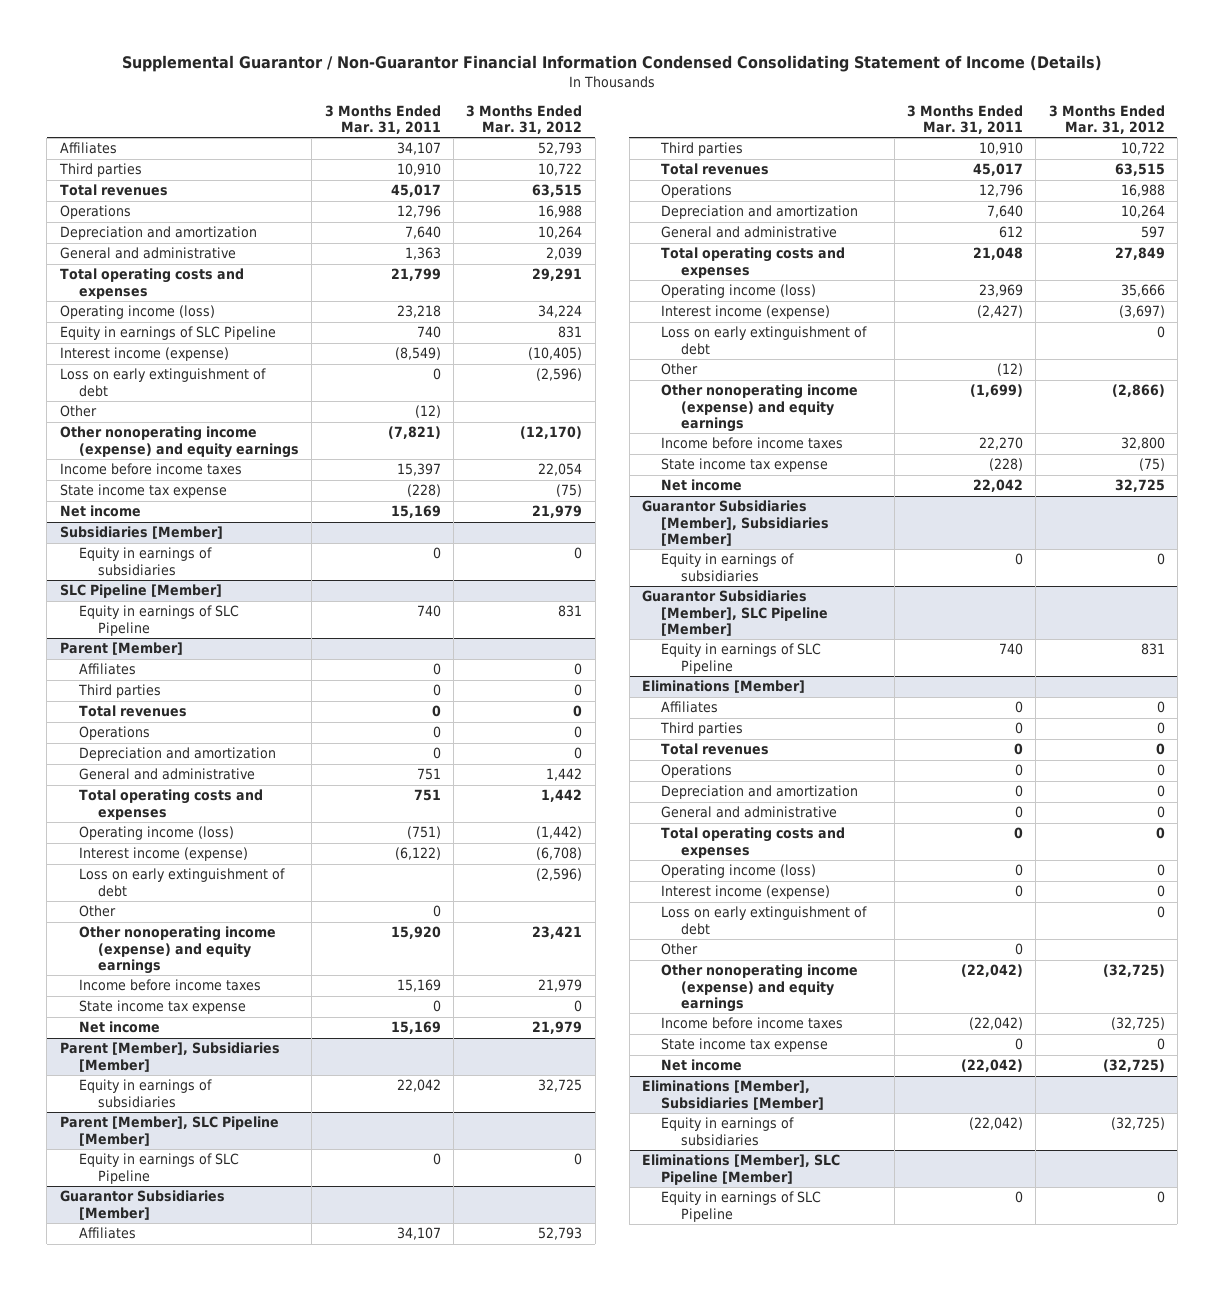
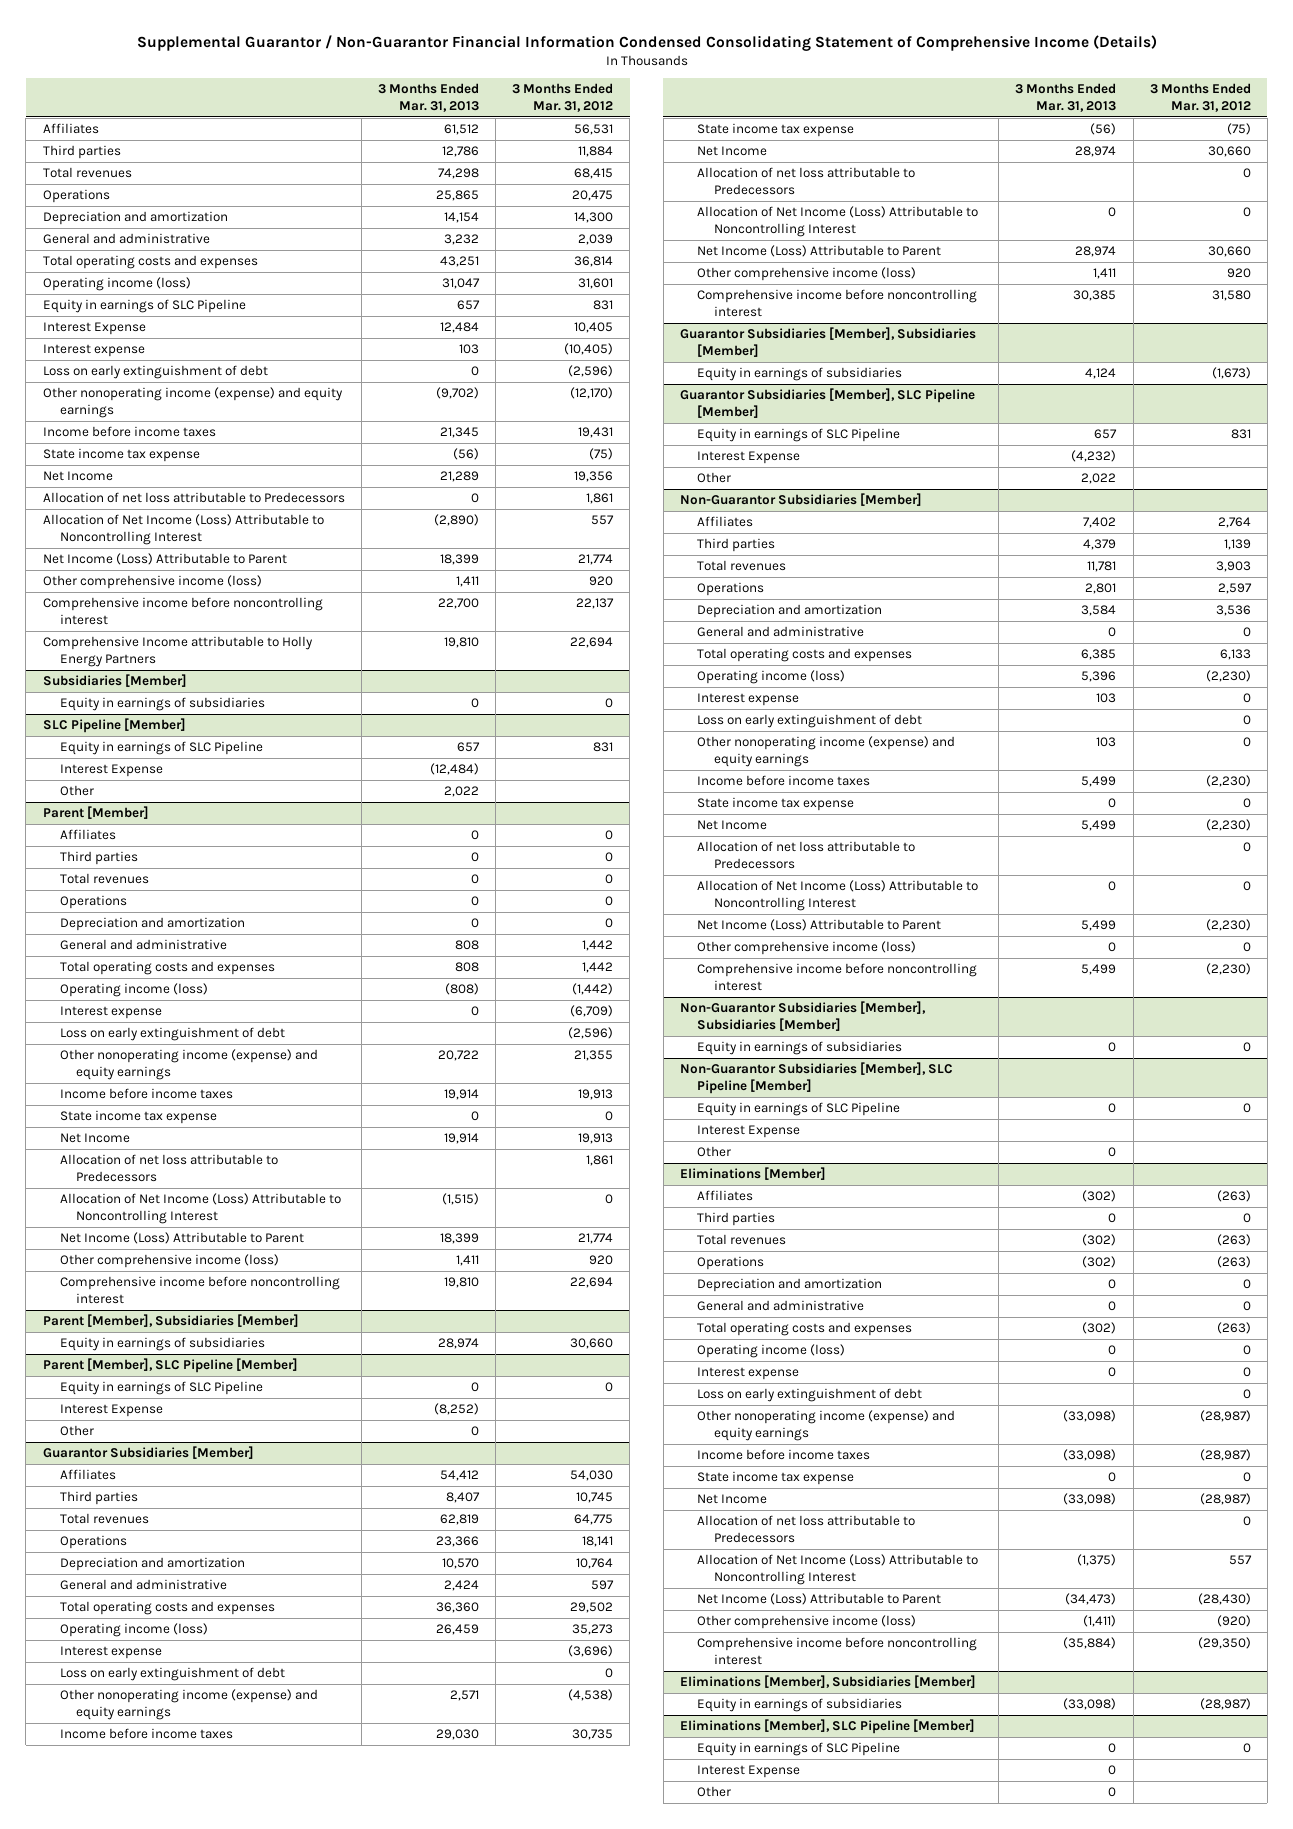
[122,55,1103,73] Supplemental Guarantor / Non-Guarantor Financial Information Condensed Consolidating Statement of Income (Details) -> [136,34,1157,51] Supplemental Guarantor / Non-Guarantor Financial Information Condensed Consolidating Statement of Comprehensive Income (Details)
[324,104,441,135] 3 Months Ended Mar. 31, 2011 -> none
none -> [377,83,479,113] 3 Months Ended Mar. 31, 2013
[538,142,583,156] 52,793 -> [574,124,614,136] 56,531
[538,163,583,177] 10,722 -> [578,146,614,158] 11,884
[532,184,583,198] 63,515 -> [574,168,614,180] 68,415
[538,205,583,219] 16,988 -> [572,190,614,202] 20,475
[538,226,583,240] 10,264 -> [574,212,614,224] 14,300
[532,268,583,282] 29,291 -> [574,256,614,268] 36,814
[538,305,583,319] 34,224 -> [578,278,614,290] 31,601
none -> [42,322,146,336] Interest Expense
[59,347,229,362] Interest income (expense) -> [42,344,145,358] Interest expense
[59,405,97,418] Other -> none
[538,463,583,477] 22,054 -> [578,427,614,439] 19,431
none -> [42,471,113,482] Net Income
none -> [42,492,345,504] Allocation of net loss attributable to Predecessors
none -> [42,514,324,546] Allocation of Net Income (Loss) Attributable to Noncontrolling Interest
[59,505,141,518] Net income -> [42,553,287,566] Net Income (Loss) Attributable to Parent
[532,505,583,519] 21,979 -> [578,554,614,566] 21,774
none -> [42,575,262,590] Other comprehensive income (loss)
none -> [42,597,323,626] Comprehensive income before noncontrolling interest
none -> [42,636,313,668] Comprehensive Income attributable to Holly Energy Partners
none -> [59,764,163,778] Interest Expense
none -> [59,785,94,797] Other
[79,847,249,862] Interest income (expense) -> [59,1006,162,1020] Interest expense
[536,847,583,861] (6,708) -> [570,1005,614,1018] (6,709)
[79,905,117,918] Other -> none
[532,926,583,940] 23,421 -> [574,1050,614,1062] 21,355
[538,979,583,993] 21,979 -> [578,1089,614,1101] 19,913
none -> [59,1133,130,1144] Net Income
none -> [59,1154,278,1183] Allocation of net loss attributable to Predecessors
none -> [59,1193,341,1225] Allocation of Net Income (Loss) Attributable to Noncontrolling Interest
[79,1021,161,1034] Net income -> [59,1232,304,1245] Net Income (Loss) Attributable to Parent
[532,1021,583,1035] 21,979 -> [578,1233,614,1245] 21,774
none -> [59,1254,279,1269] Other comprehensive income (loss)
none -> [59,1276,340,1305] Comprehensive income before noncontrolling interest
[538,1079,583,1093] 32,725 -> [570,1338,614,1350] 30,660
none -> [59,1404,163,1418] Interest Expense
none -> [59,1425,94,1437] Other
[538,1227,583,1241] 52,793 -> [570,1470,614,1482] 54,030
[1120,142,1165,156] 10,722 -> [576,1492,614,1504] 10,745
[1114,163,1165,177] 63,515 -> [574,1514,614,1526] 64,775
[1120,184,1165,198] 16,988 -> [582,1536,614,1548] 18,141
[1120,205,1165,219] 10,264 -> [576,1558,614,1570] 10,764
[1114,247,1165,261] 27,849 -> [570,1602,614,1614] 29,502
[1120,284,1165,298] 35,666 -> [572,1624,614,1636] 35,273
[661,305,831,320] Interest income (expense) -> [59,1646,162,1660] Interest expense
[1118,305,1165,319] (3,697) -> [568,1645,614,1658] (3,696)
[661,363,699,376] Other -> none
[1111,384,1165,398] (2,866) -> [568,1689,614,1702] (4,538)
[1120,437,1165,451] 32,800 -> [572,1729,614,1741] 30,735
none -> [696,146,767,157] Net Income
none -> [696,167,915,196] Allocation of net loss attributable to Predecessors
none -> [696,206,978,238] Allocation of Net Income (Loss) Attributable to Noncontrolling Interest
[661,479,743,492] Net income -> [696,245,941,258] Net Income (Loss) Attributable to Parent
[1114,479,1165,493] 32,725 -> [1207,246,1251,258] 30,660
none -> [696,267,916,282] Other comprehensive income (loss)
none -> [696,289,977,318] Comprehensive income before noncontrolling interest
[1156,553,1165,566] 0 -> [1211,367,1251,380] (1,673)
none -> [696,451,800,465] Interest Expense
none -> [696,472,731,484] Other
none -> [680,493,923,507] Non-Guarantor Subsidiaries [Member]
none -> [696,516,753,528] Affiliates
none -> [696,538,775,553] Third parties
none -> [696,560,786,572] Total revenues
none -> [696,582,764,597] Operations
none -> [696,604,882,619] Depreciation and amortization
none -> [696,626,864,638] General and administrative
none -> [696,648,912,663] Total operating costs and expenses
none -> [696,670,845,685] Operating income (loss)
none -> [696,693,799,707] Interest expense
none -> [696,714,922,729] Loss on early extinguishment of debt
none -> [696,736,955,768] Other nonoperating income (expense) and equity earnings
none -> [696,775,870,787] Income before income taxes
none -> [696,797,854,812] State income tax expense
none -> [696,820,767,831] Net Income
none -> [696,841,915,870] Allocation of net loss attributable to Predecessors
none -> [696,880,978,912] Allocation of Net Income (Loss) Attributable to Noncontrolling Interest
none -> [696,919,941,932] Net Income (Loss) Attributable to Parent
none -> [696,941,916,956] Other comprehensive income (loss)
none -> [696,963,977,992] Comprehensive income before noncontrolling interest
none -> [680,1001,927,1032] Non-Guarantor Subsidiaries [Member], Subsidiaries [Member]
none -> [696,1041,902,1056] Equity in earnings of subsidiaries
none -> [680,1062,954,1095] Non-Guarantor Subsidiaries [Member], SLC Pipeline [Member]
none -> [696,1102,900,1117] Equity in earnings of SLC Pipeline
none -> [696,1125,800,1139] Interest Expense
none -> [696,1146,731,1158] Other
[1156,701,1165,714] 0 -> [1216,1190,1251,1203] (263)
[1155,743,1165,756] 0 -> [1216,1234,1251,1247] (263)
[1156,764,1165,777] 0 -> [1216,1256,1251,1269] (263)
[1155,827,1165,840] 0 -> [1216,1322,1251,1335] (263)
[661,885,831,900] Interest income (expense) -> [696,1367,799,1381] Interest expense
[661,943,699,956] Other -> none
[1102,964,1165,978] (32,725) -> [1199,1410,1251,1423] (28,987)
[1110,1017,1165,1031] (32,725) -> [1199,1449,1251,1462] (28,987)
none -> [696,1494,767,1505] Net Income
none -> [696,1515,915,1544] Allocation of net loss attributable to Predecessors
none -> [696,1554,978,1586] Allocation of Net Income (Loss) Attributable to Noncontrolling Interest
[661,1059,743,1072] Net income -> [696,1593,941,1606] Net Income (Loss) Attributable to Parent
[1102,1059,1165,1073] (32,725) -> [1197,1593,1251,1606] (28,430)
none -> [696,1615,916,1630] Other comprehensive income (loss)
none -> [696,1637,977,1666] Comprehensive income before noncontrolling interest
[1110,1117,1165,1131] (32,725) -> [1199,1698,1251,1711] (28,987)
none -> [696,1765,800,1779] Interest Expense
none -> [696,1786,731,1798] Other

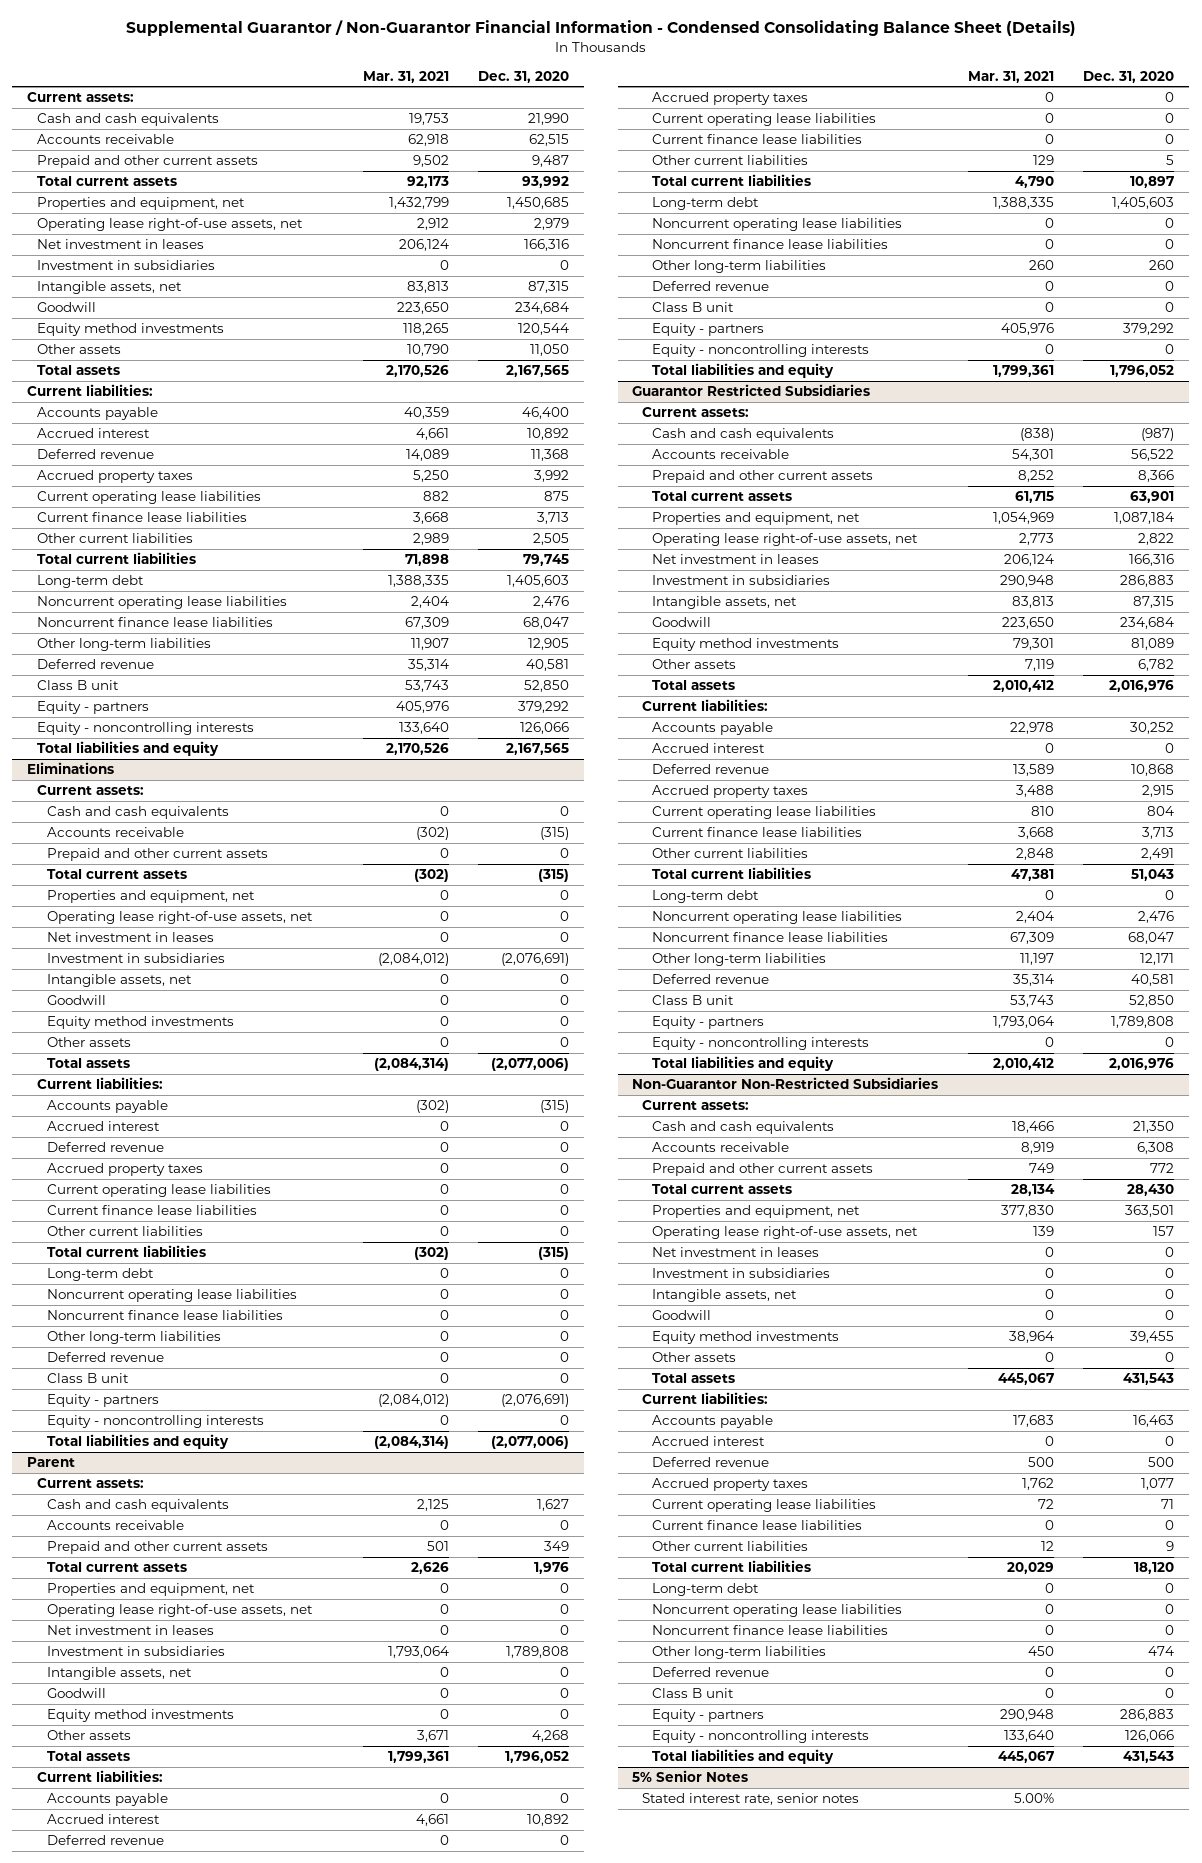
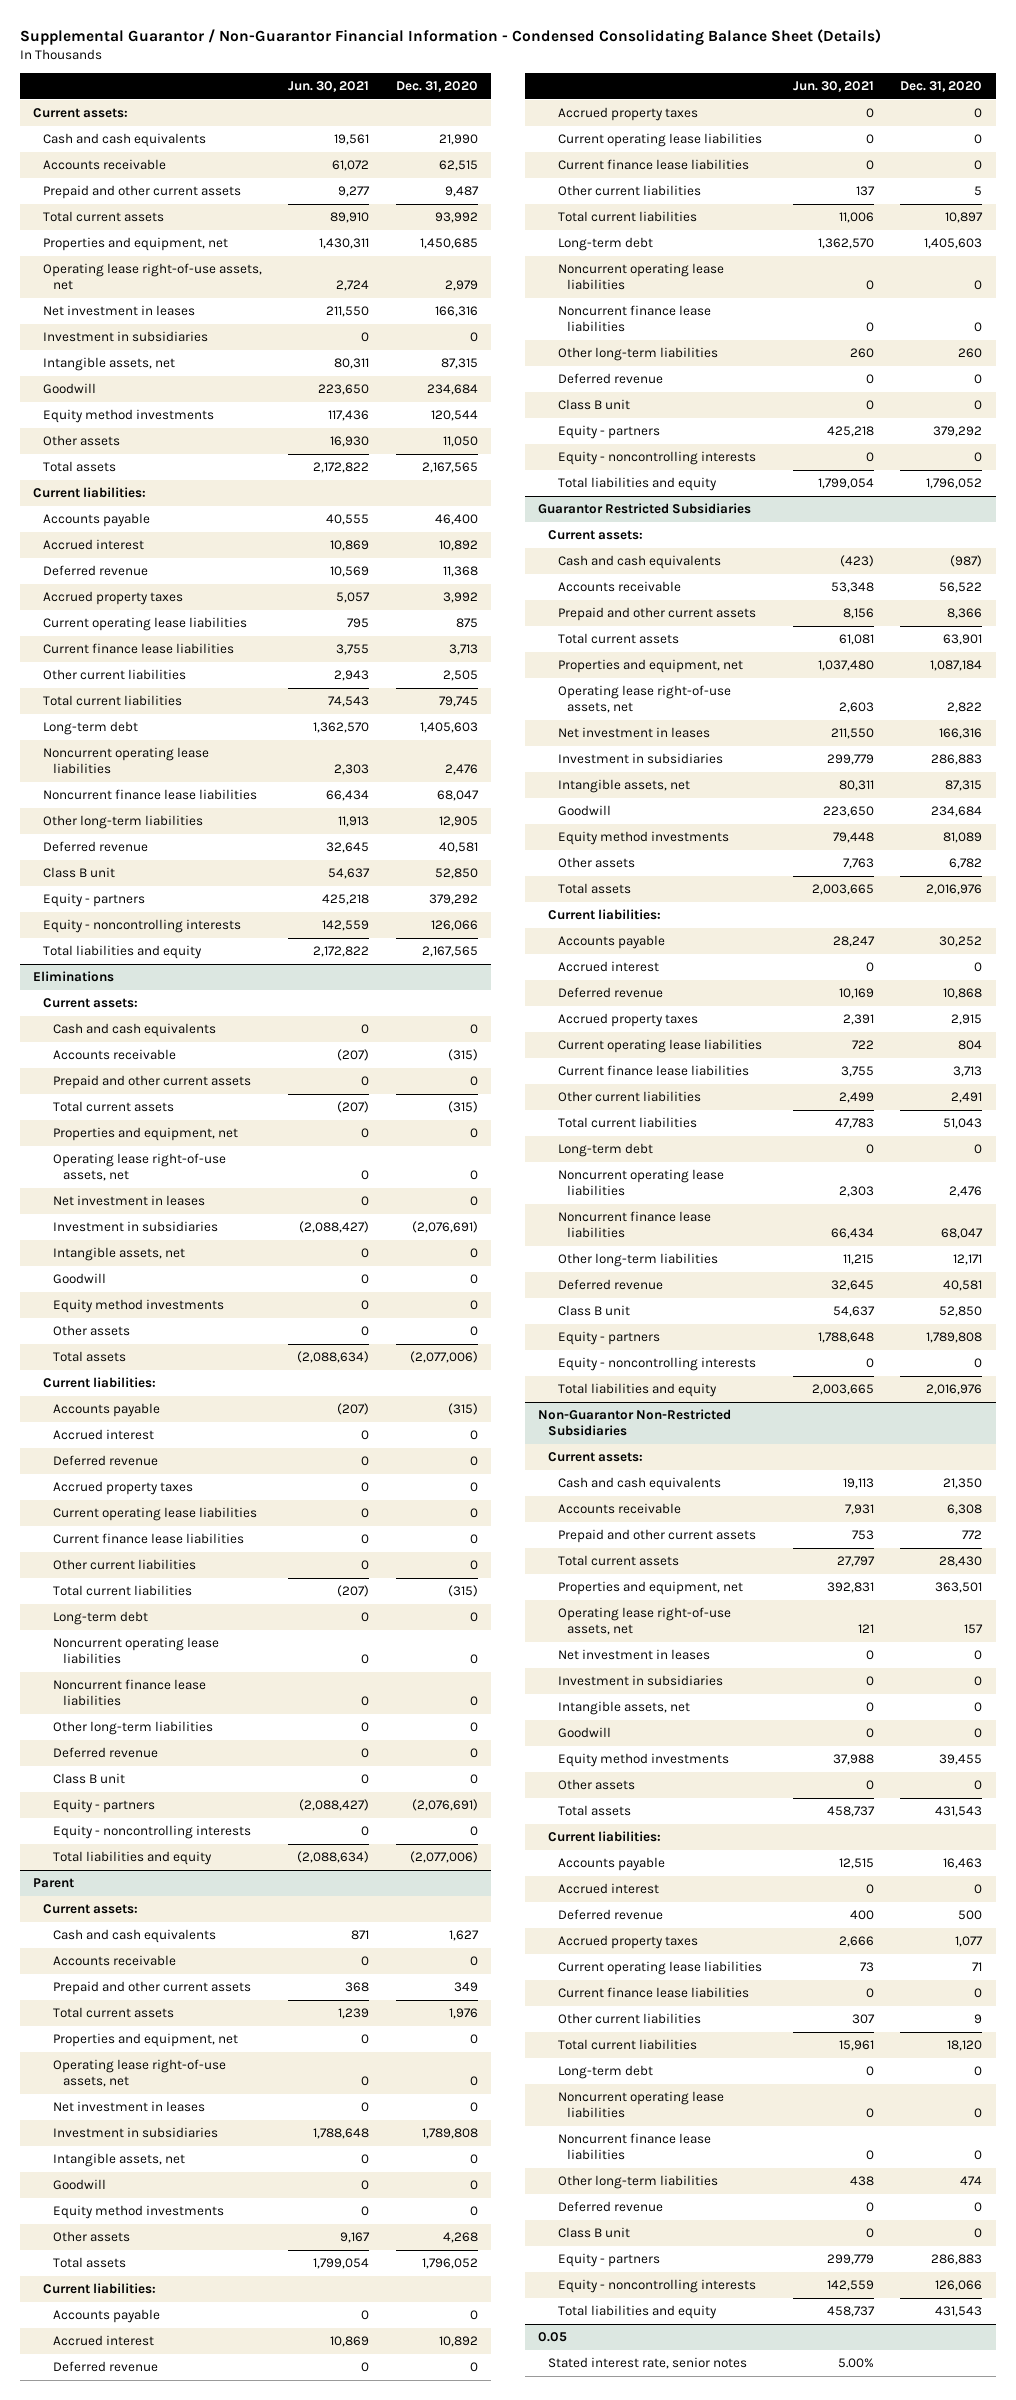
[362,70,449,83] Mar. 31, 2021 -> none
none -> [288,81,370,93] Jun. 30, 2021
[632,1770,749,1783] 5% Senior Notes -> [537,2332,567,2343] 0.05

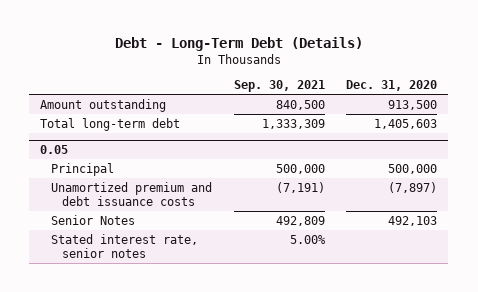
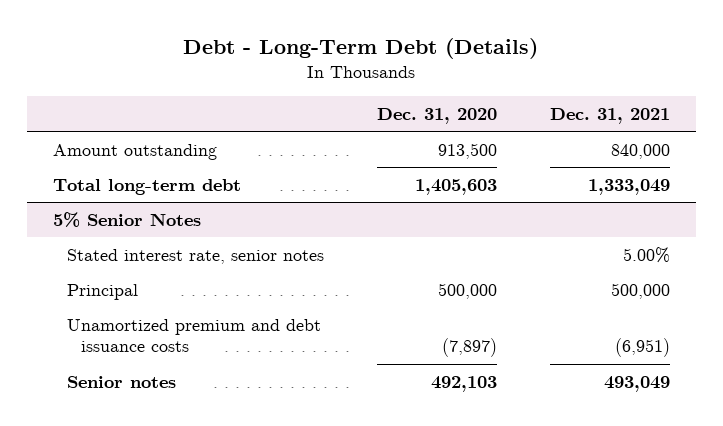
[233,80,325,93] Sep. 30, 2021 -> none
none -> [549,107,670,124] Dec. 31, 2021
[40,144,69,154] 0.05 -> none
none -> [53,211,202,227] 5% Senior Notes
none -> [66,248,324,264] Stated interest rate, senior notes
[50,233,198,259] Stated interest rate, senior notes -> none
[50,214,135,225] Senior Notes -> [66,375,176,388] Senior notes

